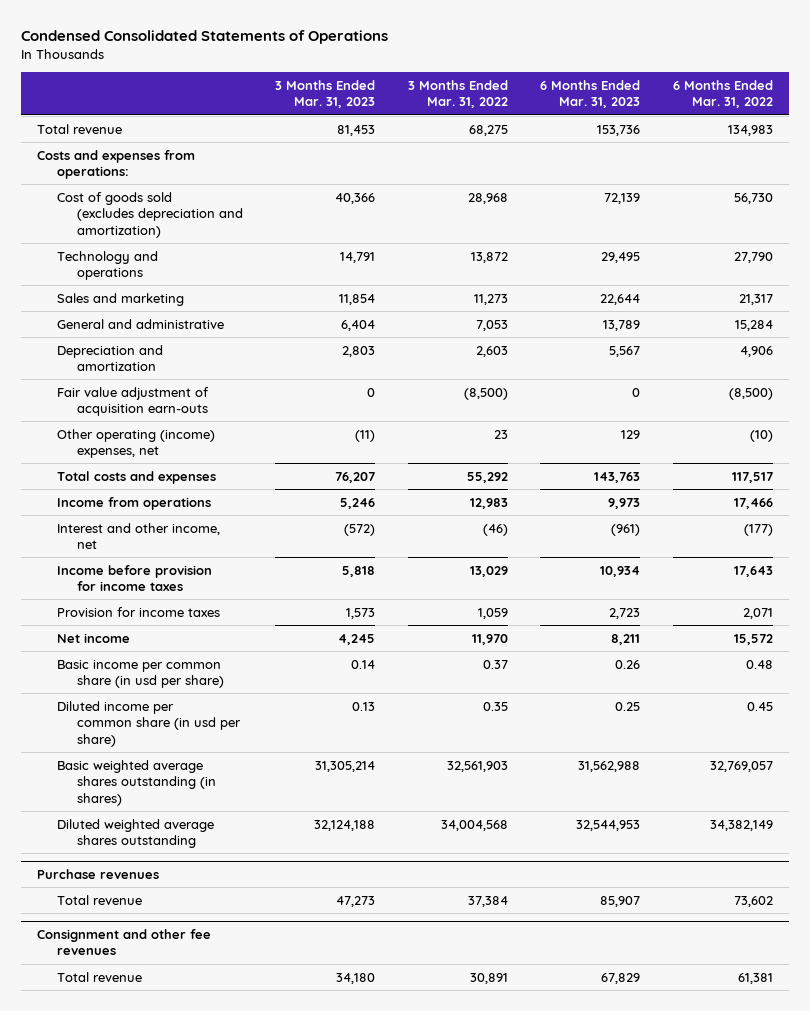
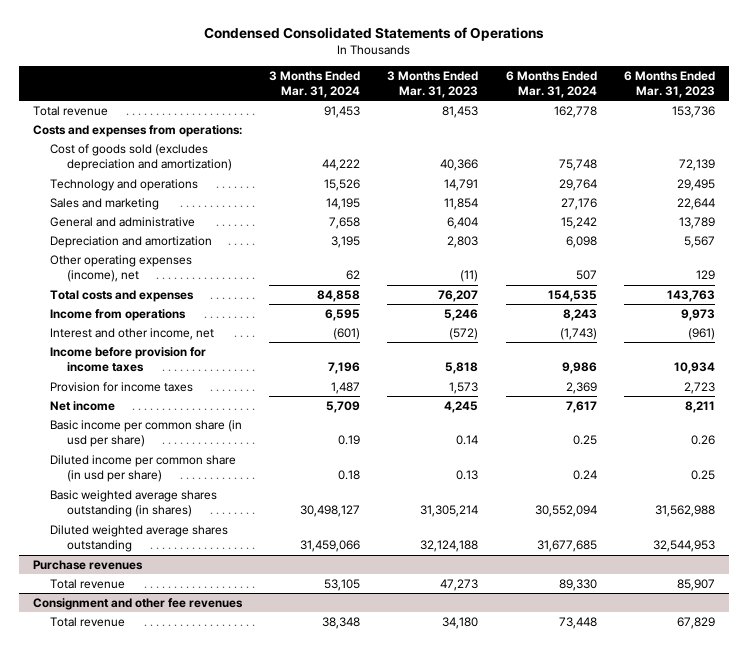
[407,80,508,109] 3 Months Ended Mar. 31, 2022 -> none
[672,80,773,109] 6 Months Ended Mar. 31, 2022 -> none
none -> [269,70,361,99] 3 Months Ended Mar. 31, 2024
none -> [505,70,597,99] 6 Months Ended Mar. 31, 2024
[56,386,209,417] Fair value adjustment of acquisition earn-outs -> none
[56,428,215,459] Other operating (income) expenses, net -> [49,254,192,283] Other operating expenses (income), net

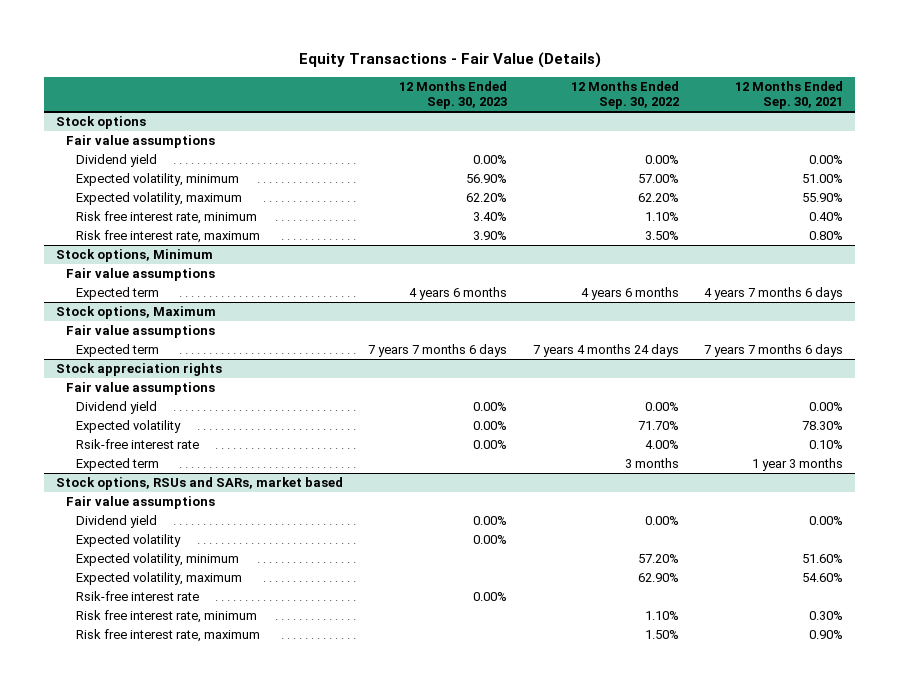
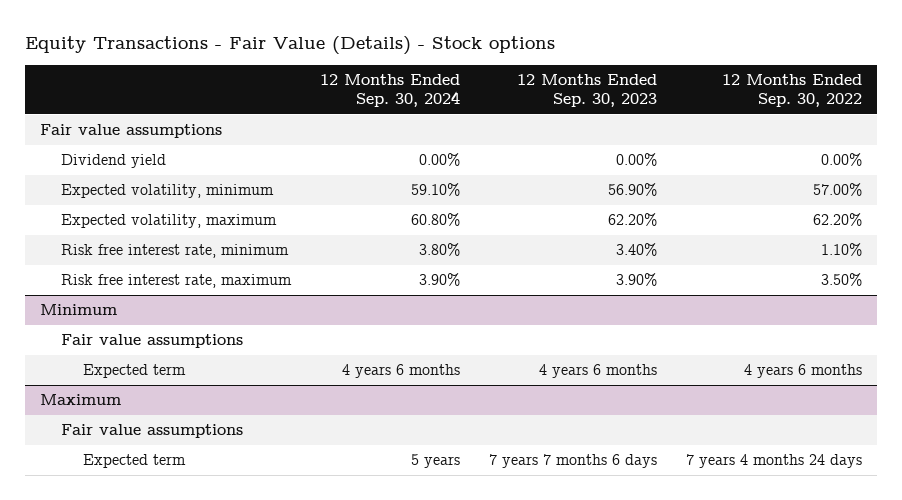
[298,51,601,68] Equity Transactions - Fair Value (Details) -> [25,36,556,56] Equity Transactions - Fair Value (Details) - Stock options
[734,80,843,109] 12 Months Ended Sep. 30, 2021 -> none
none -> [320,74,461,108] 12 Months Ended Sep. 30, 2024
[56,116,147,130] Stock options -> none
[56,249,214,263] Stock options, Minimum -> none
none -> [39,304,117,316] Minimum
[56,306,217,320] Stock options, Maximum -> none
none -> [39,394,121,406] Maximum
[56,363,223,377] Stock appreciation rights -> none
[66,382,216,396] Fair value assumptions -> none
[75,401,157,415] Dividend yield -> none
[75,420,181,434] Expected volatility -> none
[75,439,199,450] Rsik-free interest rate -> none
[75,458,159,472] Expected term -> none
[56,477,344,491] Stock options, RSUs and SARs, market based -> none
[66,496,216,510] Fair value assumptions -> none
[75,515,157,529] Dividend yield -> none
[75,534,181,548] Expected volatility -> none
[75,553,239,567] Expected volatility, minimum -> none
[75,572,242,586] Expected volatility, maximum -> none
[75,591,199,602] Rsik-free interest rate -> none
[75,610,257,624] Risk free interest rate, minimum -> none
[75,629,260,643] Risk free interest rate, maximum -> none

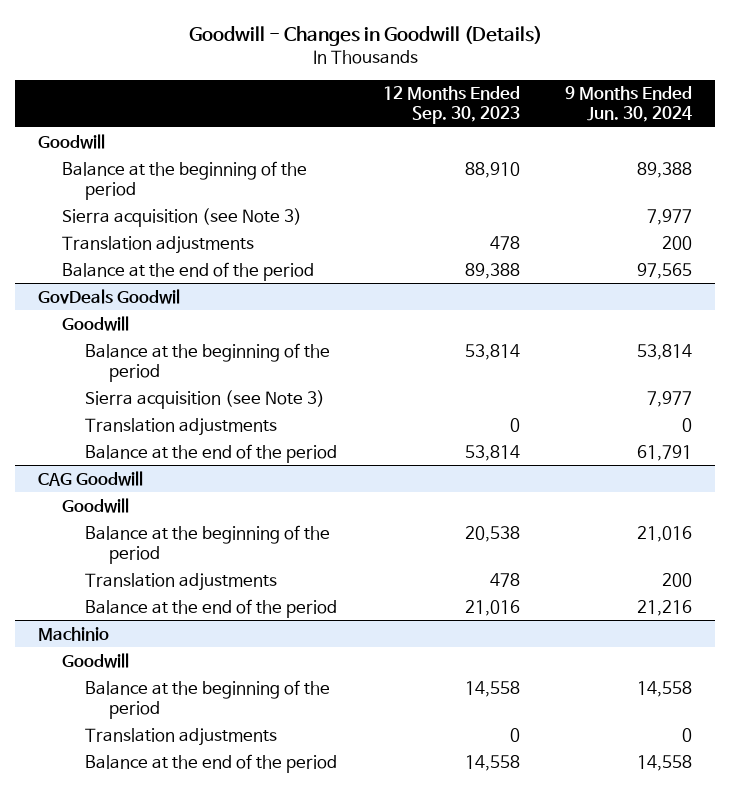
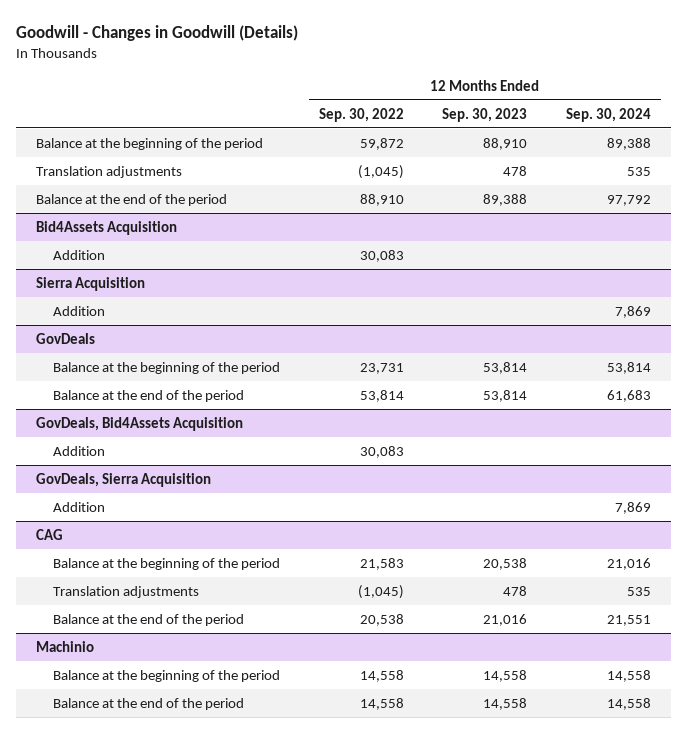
[565,86,693,123] 9 Months Ended Jun. 30, 2024 -> none
none -> [318,107,404,122] Sep. 30, 2022
none -> [566,107,652,122] Sep. 30, 2024
[37,133,105,149] Goodwill -> none
[61,207,302,227] Sierra acquisition (see Note 3) -> none
[61,315,129,331] Goodwill -> none
none -> [35,220,177,235] Bid4Assets Acquisition
none -> [52,249,105,260] Addition
none -> [35,276,145,291] Sierra Acquisition
none -> [52,305,105,316] Addition
[37,288,180,304] GovDeals Goodwil -> [35,332,95,344] GovDeals
[85,389,326,409] Sierra acquisition (see Note 3) -> none
[85,417,278,436] Translation adjustments -> none
[61,497,129,513] Goodwill -> none
none -> [35,416,243,431] GovDeals, Bid4Assets Acquisition
none -> [52,445,105,456] Addition
none -> [35,472,211,487] GovDeals, Sierra Acquisition
none -> [52,501,105,512] Addition
[37,470,143,486] CAG Goodwill -> [35,528,63,540] CAG
[61,652,129,668] Goodwill -> none
[85,727,278,746] Translation adjustments -> none

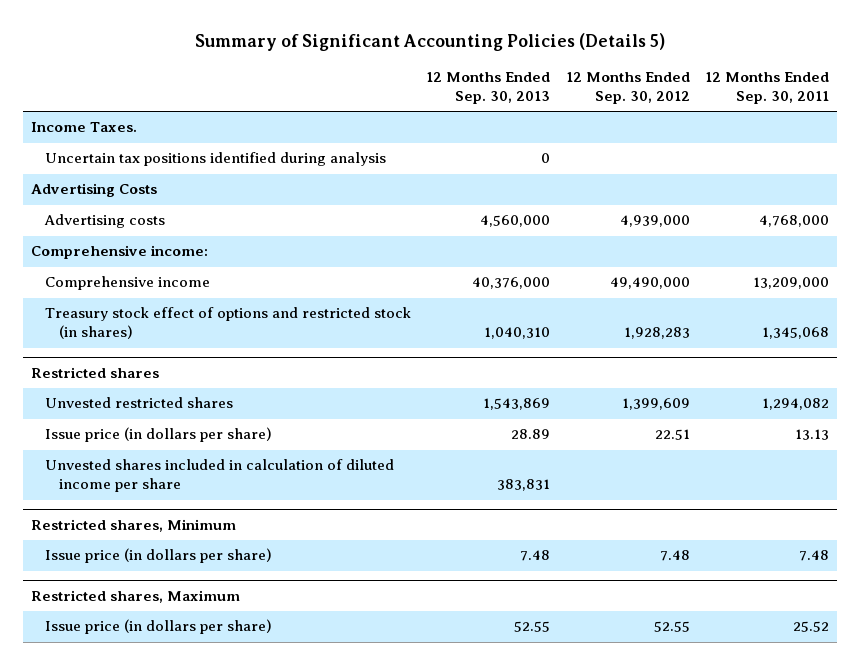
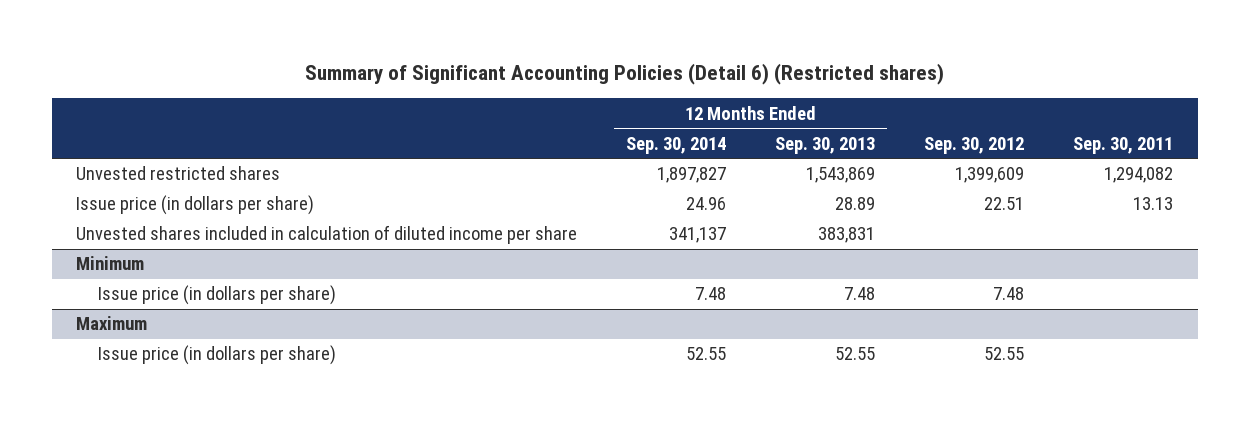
[194,32,665,51] Summary of Significant Accounting Policies (Details 5) -> [304,63,944,86] Summary of Significant Accounting Policies (Detail 6) (Restricted shares)
[565,72,690,105] 12 Months Ended Sep. 30, 2012 -> none
[704,72,829,105] 12 Months Ended Sep. 30, 2011 -> none
none -> [626,136,727,154] Sep. 30, 2014
none -> [924,136,1025,154] Sep. 30, 2012
none -> [1073,136,1174,154] Sep. 30, 2011
[31,122,138,133] Income Taxes. -> none
[44,152,386,167] Uncertain tax positions identified during analysis -> none
[31,183,158,198] Advertising Costs -> none
[43,214,165,229] Advertising costs -> none
[31,245,209,260] Comprehensive income: -> none
[44,276,210,291] Comprehensive income -> none
[44,307,411,340] Treasury stock effect of options and restricted stock (in shares) -> none
[31,366,160,378] Restricted shares -> none
[31,518,237,532] Restricted shares, Minimum -> none
none -> [76,256,145,271] Minimum
[31,589,241,603] Restricted shares, Maximum -> none
none -> [76,316,148,331] Maximum

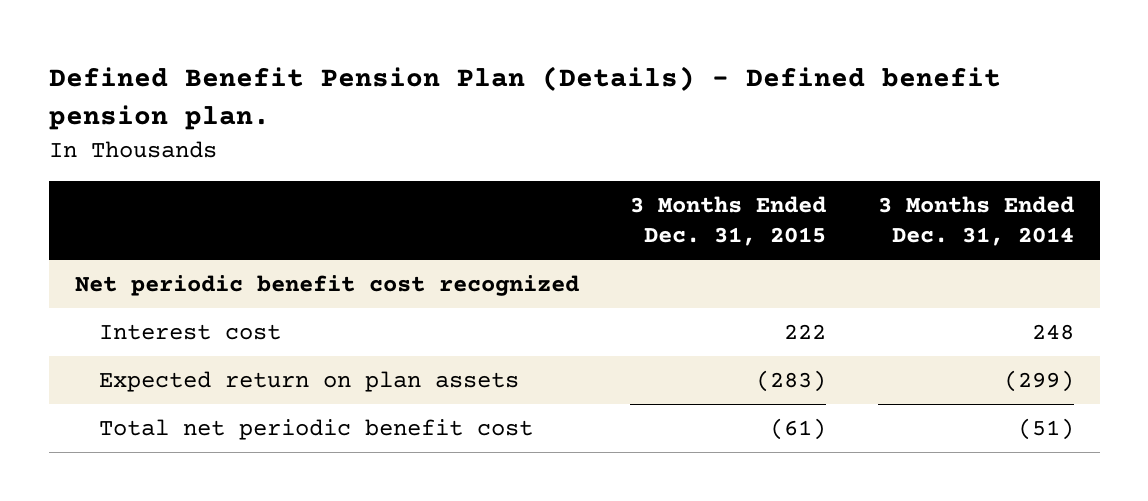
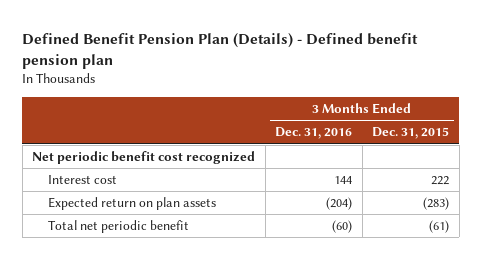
[48,66,1001,130] Defined Benefit Pension Plan (Details) - Defined benefit pension plan. -> [22,32,419,69] Defined Benefit Pension Plan (Details) - Defined benefit pension plan
[877,196,1074,247] 3 Months Ended Dec. 31, 2014 -> none
none -> [275,127,353,140] Dec. 31, 2016
[98,419,533,441] Total net periodic benefit cost -> [48,220,190,234] Total net periodic benefit

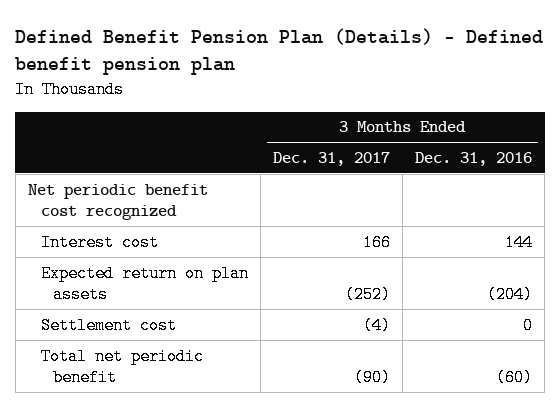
[372,127,450,140] Dec. 31, 2015 -> none
none -> [272,151,390,166] Dec. 31, 2017
none -> [40,316,177,334] Settlement cost

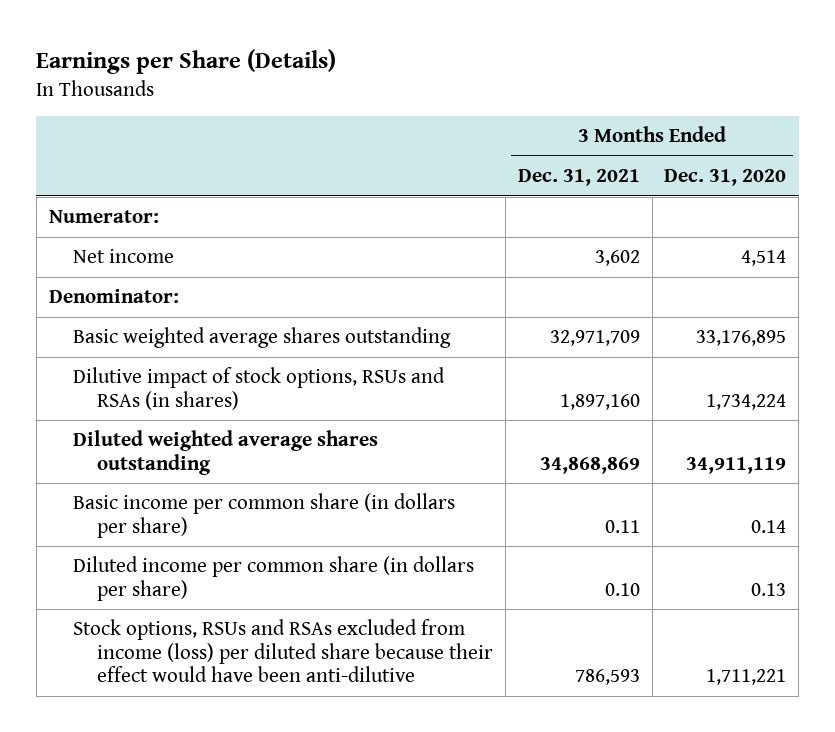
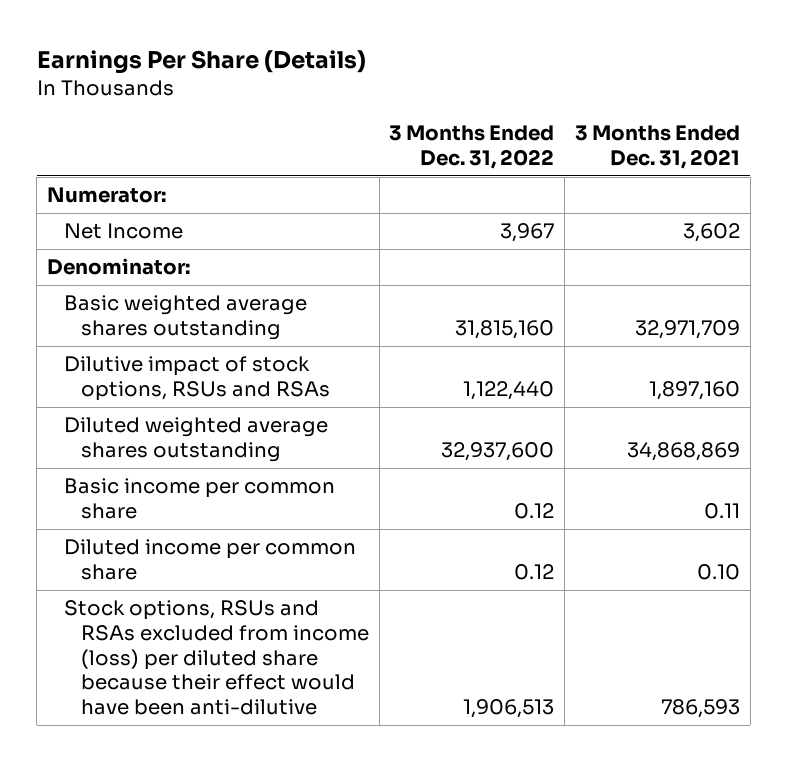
[36,49,337,75] Earnings per Share (Details) -> [36,49,366,74] Earnings Per Share (Details)
[664,169,787,187] Dec. 31, 2020 -> none
none -> [389,125,555,169] 3 Months Ended Dec. 31, 2022
[72,249,174,264] Net income -> [63,223,183,240] Net Income
[72,367,445,410] Dilutive impact of stock options, RSUs and RSAs (in shares) -> [63,356,330,402] Dilutive impact of stock options, RSUs and RSAs
[72,493,455,538] Basic income per common share (in dollars per share) -> [63,478,335,520] Basic income per common share
[72,556,474,601] Diluted income per common share (in dollars per share) -> [63,539,356,581] Diluted income per common share

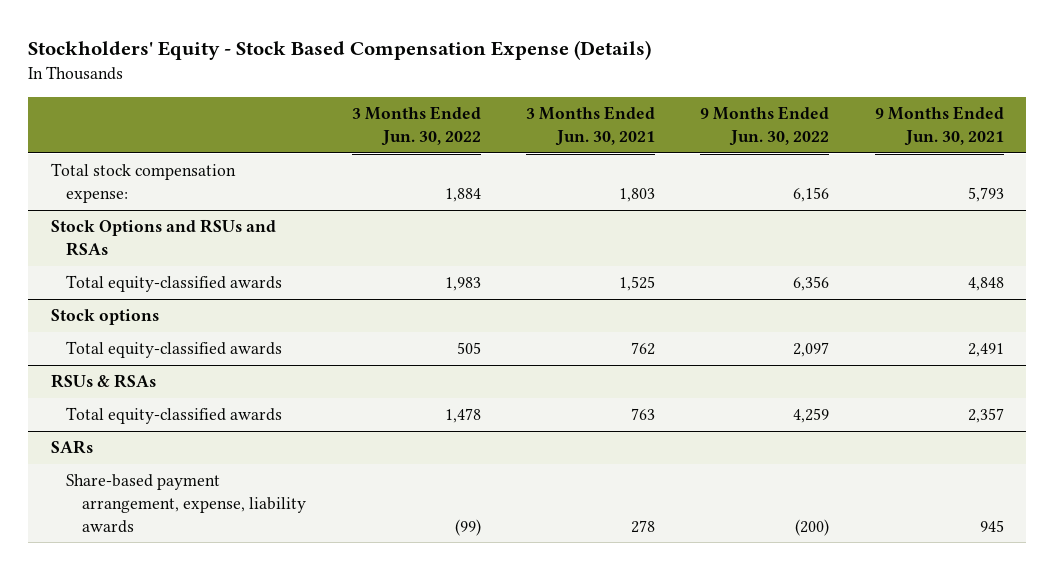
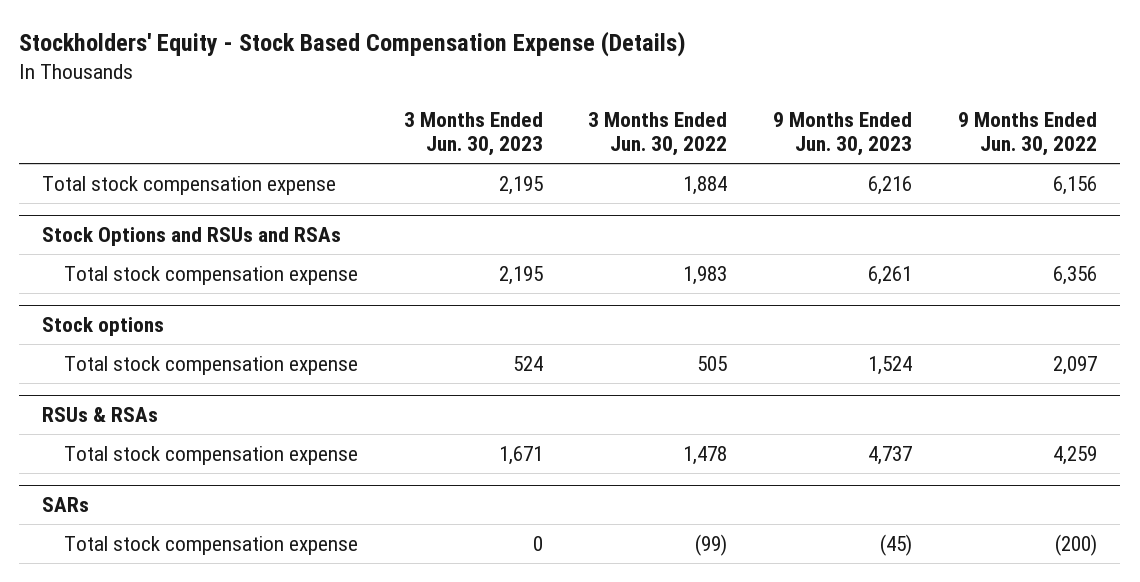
[526,106,656,147] 3 Months Ended Jun. 30, 2021 -> none
[874,106,1004,147] 9 Months Ended Jun. 30, 2021 -> none
none -> [403,111,543,157] 3 Months Ended Jun. 30, 2023
none -> [773,111,913,157] 9 Months Ended Jun. 30, 2023
[50,163,236,203] Total stock compensation expense: -> [42,175,337,195] Total stock compensation expense
[66,275,283,293] Total equity-classified awards -> [63,265,358,285] Total stock compensation expense
[66,341,283,359] Total equity-classified awards -> [63,355,358,375] Total stock compensation expense
[66,407,283,425] Total equity-classified awards -> [63,445,358,465] Total stock compensation expense
[66,474,307,533] Share-based payment arrangement, expense, liability awards -> [63,535,358,555] Total stock compensation expense

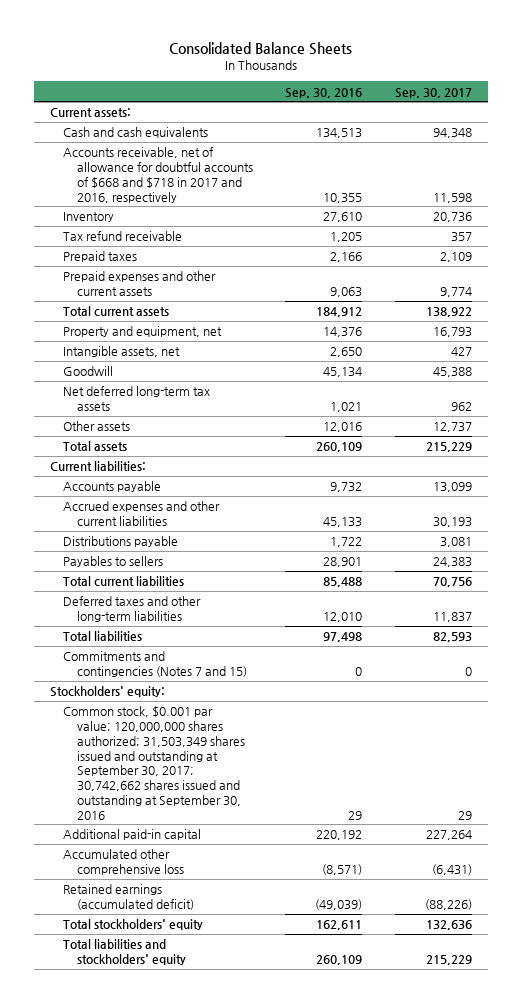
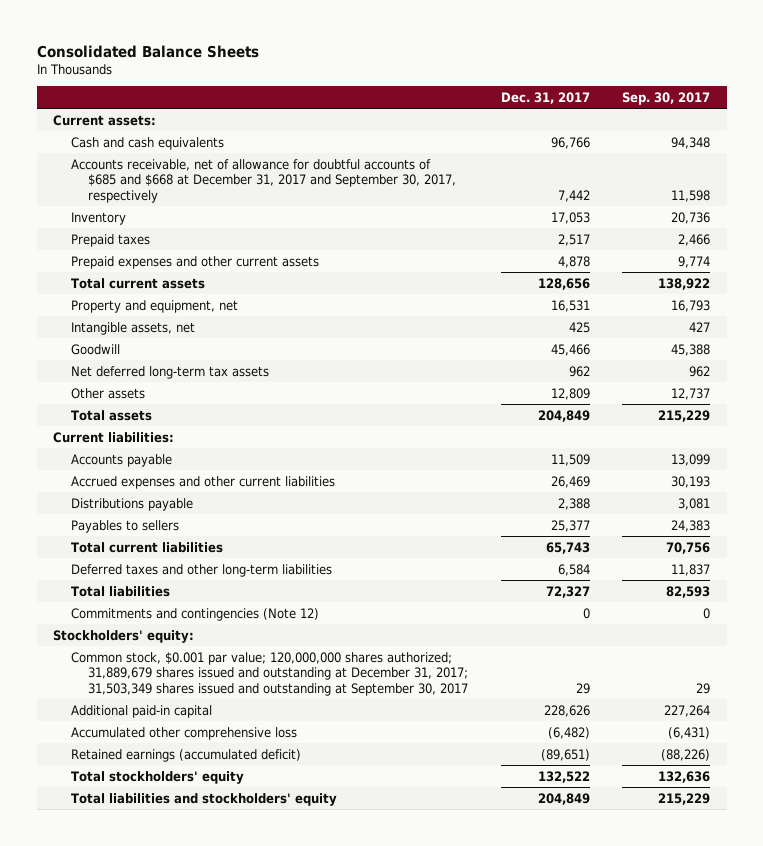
[285,87,363,98] Sep. 30, 2016 -> none
none -> [500,92,590,105] Dec. 31, 2017
[63,147,253,203] Accounts receivable, net of allowance for doubtful accounts of $668 and $718 in 2017 and 2016, respectively -> [70,158,457,203] Accounts receivable, net of allowance for doubtful accounts of $685 and $668 at December 31, 2017 and September 30, 2017, respectively
[63,231,183,242] Tax refund receivable -> none
[439,252,472,263] 2,109 -> [678,233,711,246] 2,466
[63,651,247,678] Commitments and contingencies (Notes 7 and 15) -> [70,607,319,621] Commitments and contingencies (Note 12)
[63,706,245,820] Common stock, $0.001 par value; 120,000,000 shares authorized; 31,503,349 shares issued and outstanding at September 30, 2017; 30,742,662 shares issued and outstanding at September 30, 2016 -> [70,651,469,696] Common stock, $0.001 par value; 120,000,000 shares authorized; 31,889,679 shares issued and outstanding at December 31, 2017; 31,503,349 shares issued and outstanding at September 30, 2017

